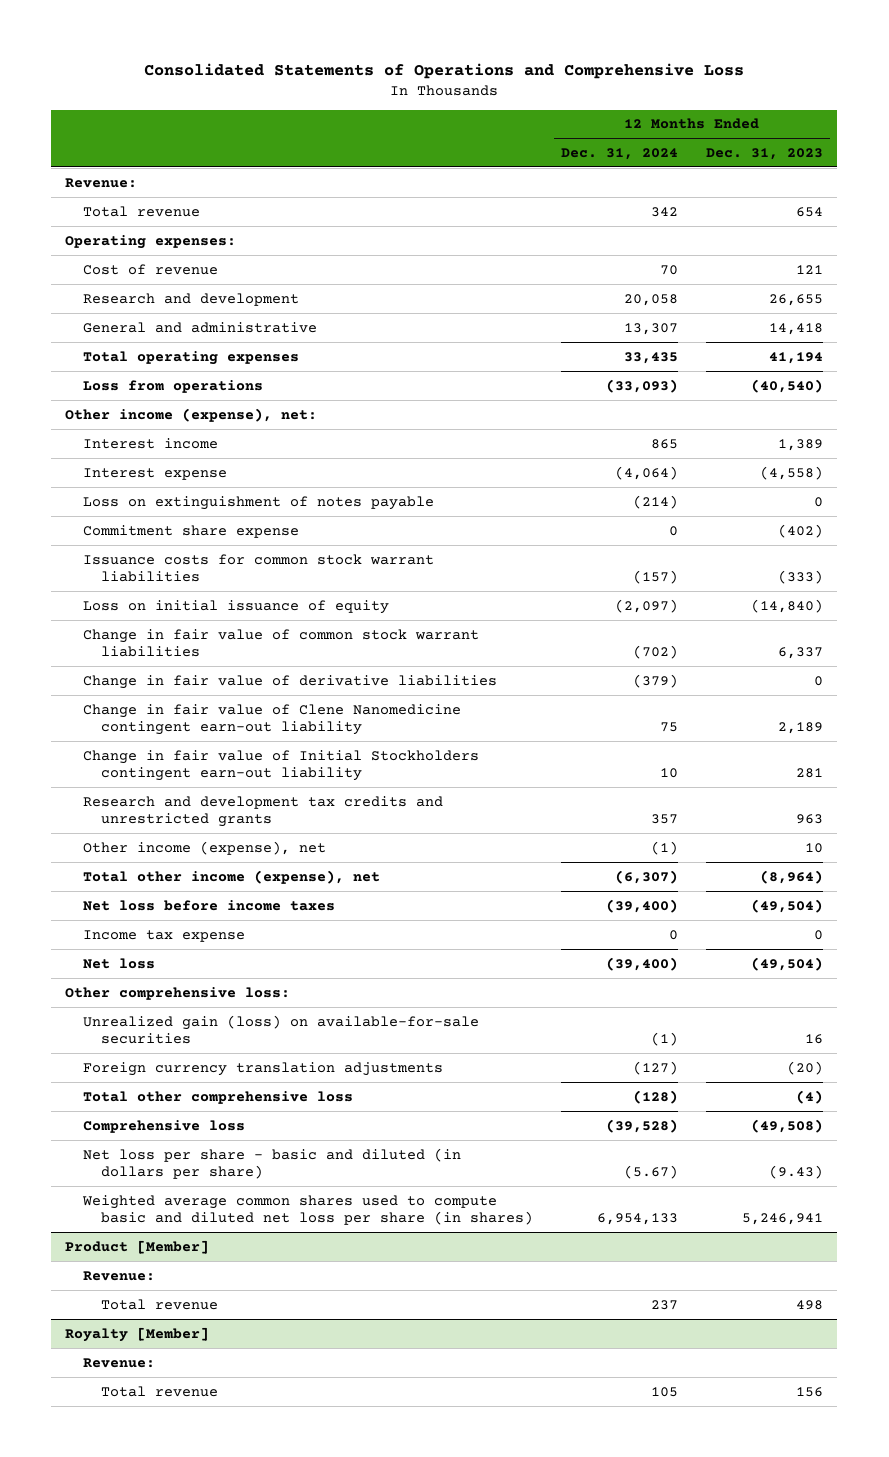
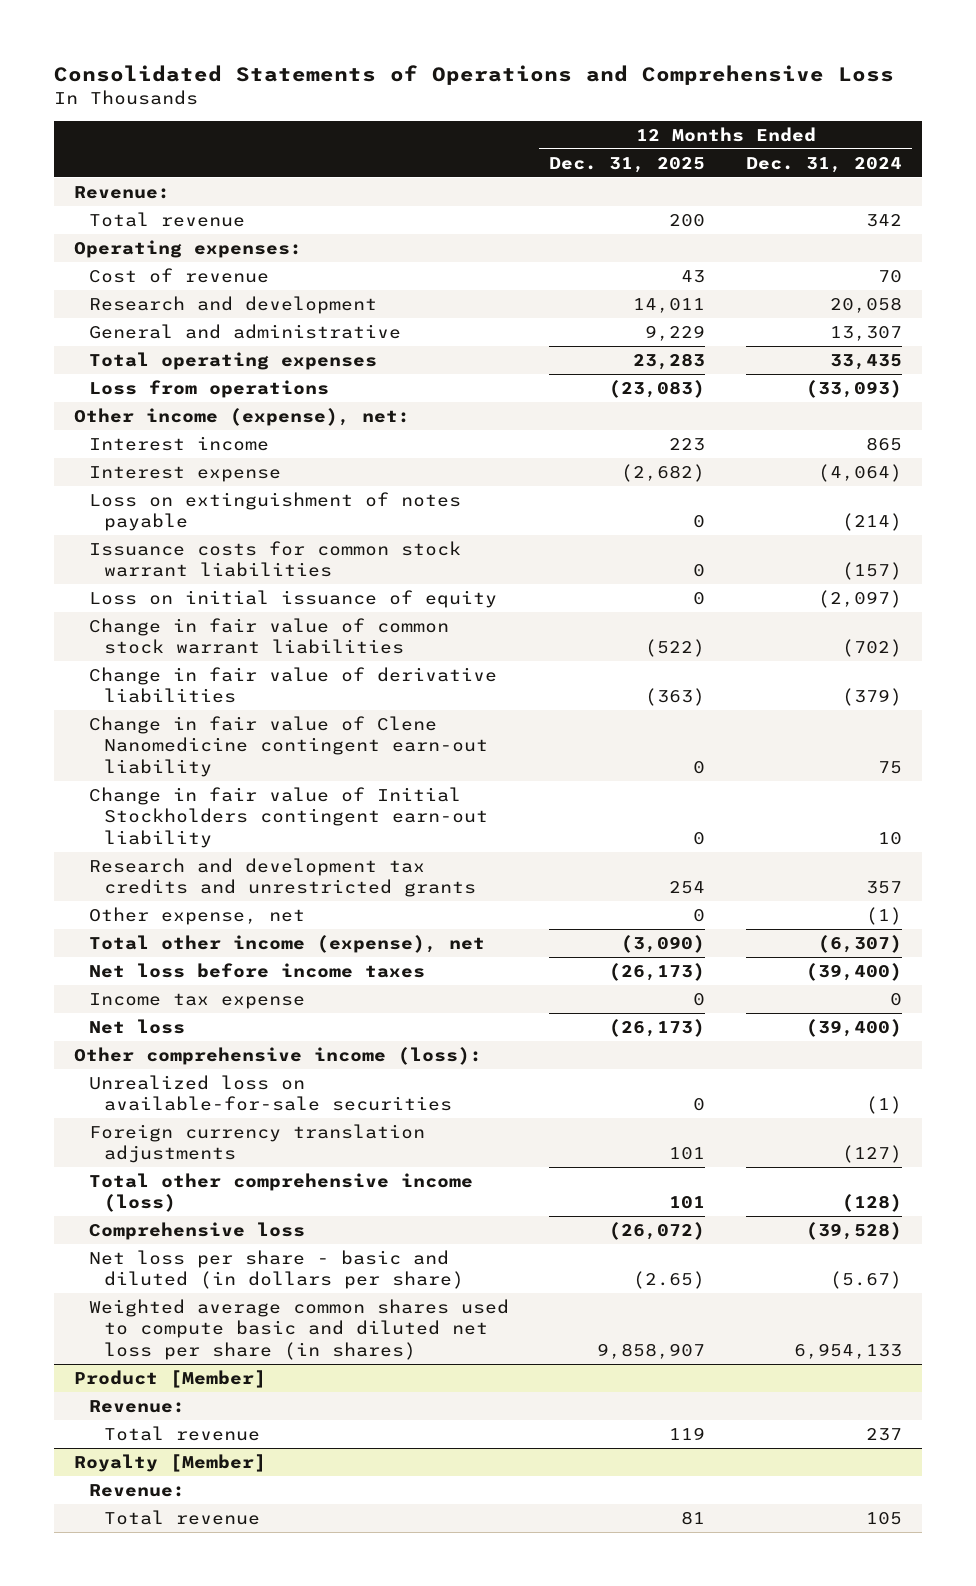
[706,147,824,160] Dec. 31, 2023 -> none
none -> [549,156,706,173] Dec. 31, 2025
[83,524,300,538] Commitment share expense -> none
[83,840,327,855] Other income (expense), net -> [89,906,306,925] Other expense, net
[65,986,291,1000] Other comprehensive loss: -> [74,1046,483,1065] Other comprehensive income (loss):
[83,1014,480,1044] Unrealized gain (loss) on available-for-sale securities -> [89,1074,453,1112] Unrealized loss on available-for-sale securities
[83,1090,354,1104] Total other comprehensive loss -> [89,1172,474,1213] Total other comprehensive income (loss)

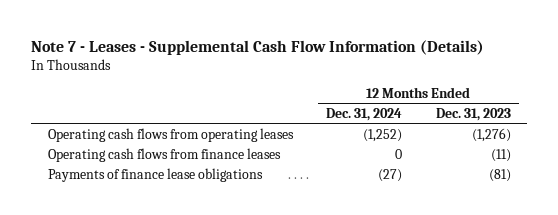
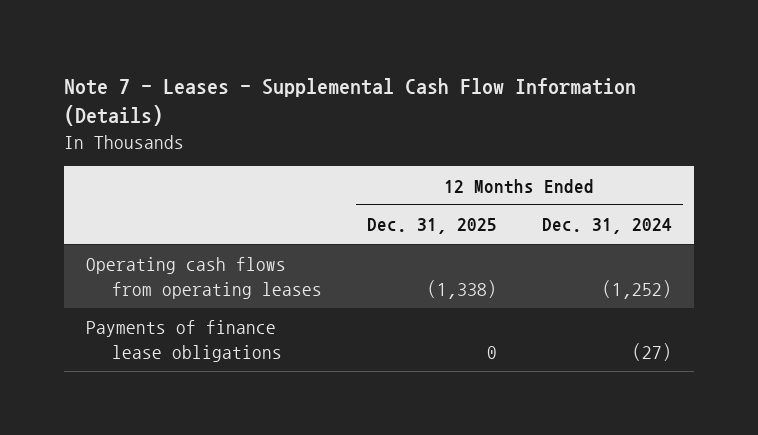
[435,107,511,121] Dec. 31, 2023 -> none
none -> [366,218,497,235] Dec. 31, 2025
[47,147,281,162] Operating cash flows from finance leases -> none

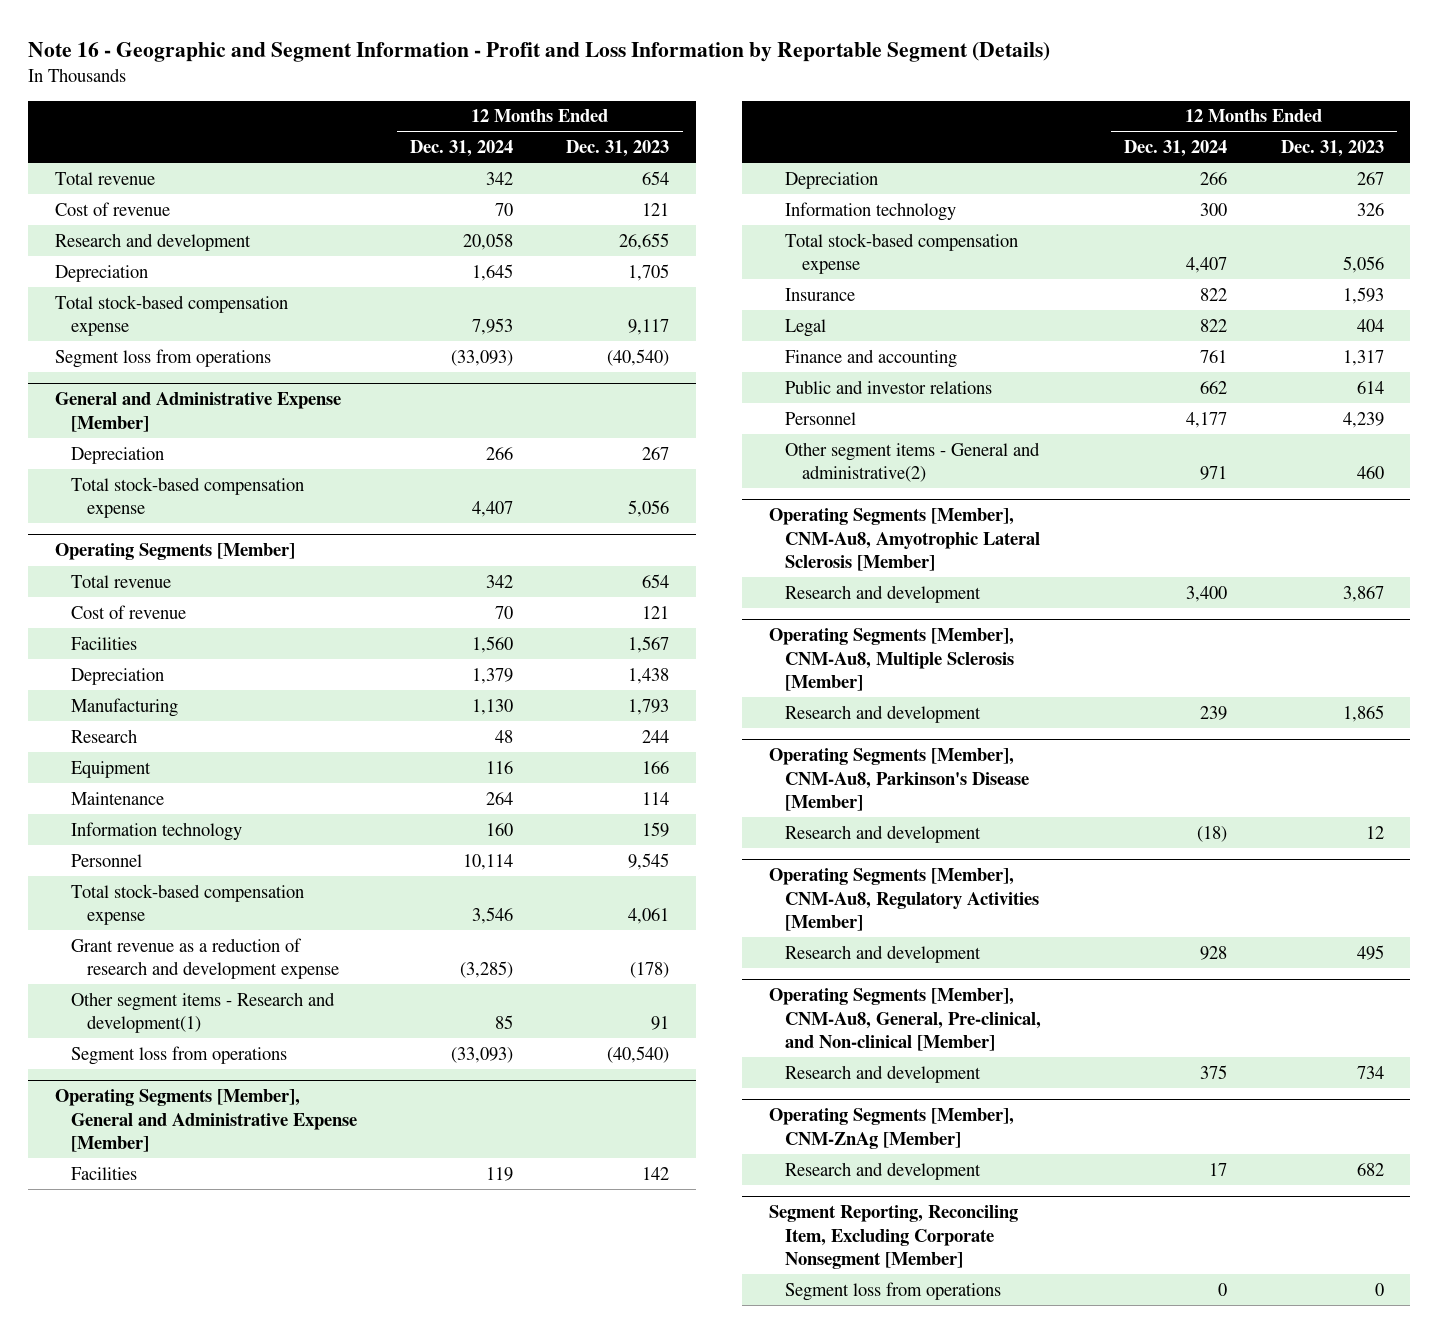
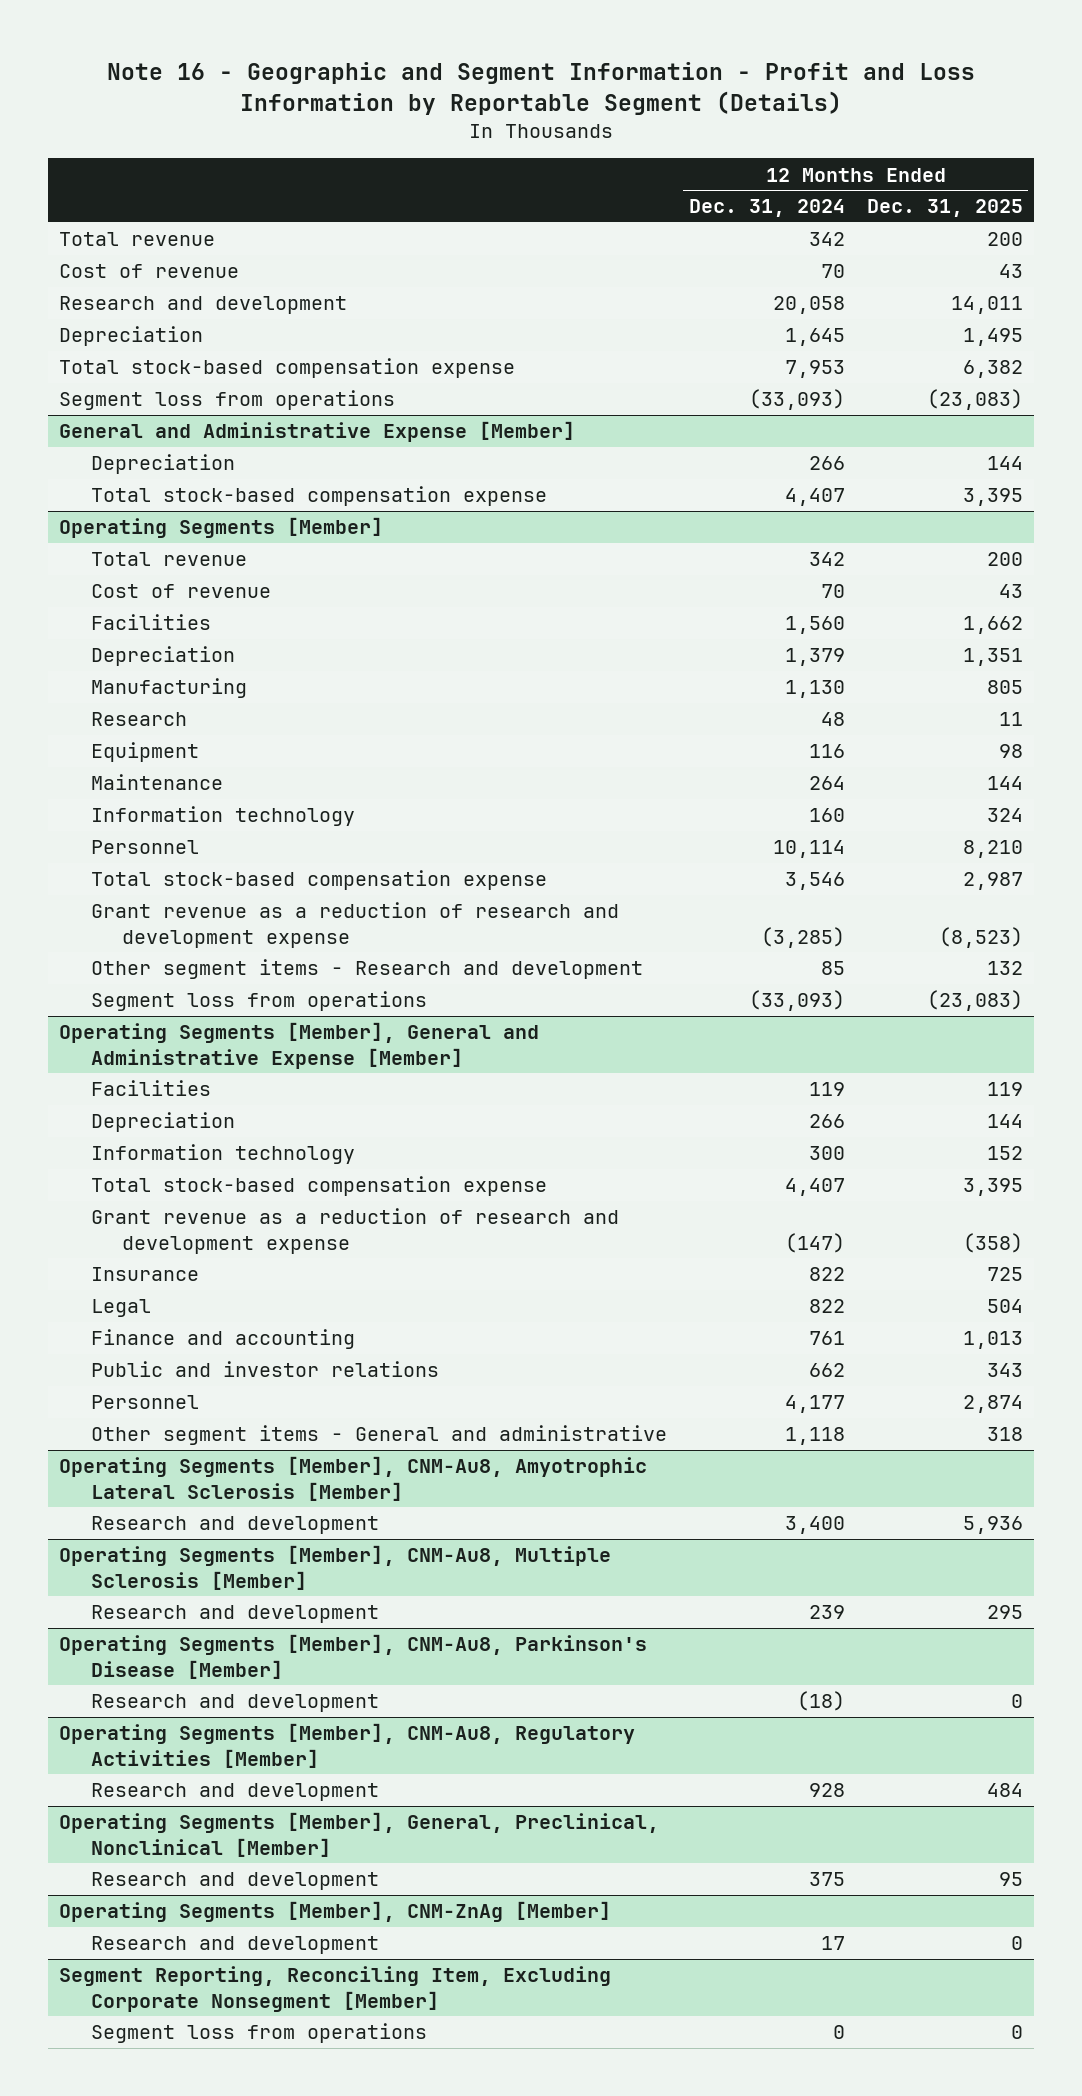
[566,140,670,158] Dec. 31, 2023 -> none
none -> [866,199,1023,218] Dec. 31, 2025
[70,991,335,1033] Other segment items - Research and development(1) -> [90,959,643,980] Other segment items - Research and development
none -> [90,1208,619,1254] Grant revenue as a reduction of research and development expense
[785,441,1041,482] Other segment items - General and administrative(2) -> [90,1425,667,1446] Other segment items - General and administrative
[1200,465,1228,480] 971 -> [784,1427,845,1446] 1,118
[768,988,1042,1051] Operating Segments [Member], CNM-Au8, General, Pre-clinical, and Non-clinical [Member] -> none
none -> [59,1812,660,1857] Operating Segments [Member], General, Preclinical, Nonclinical [Member]

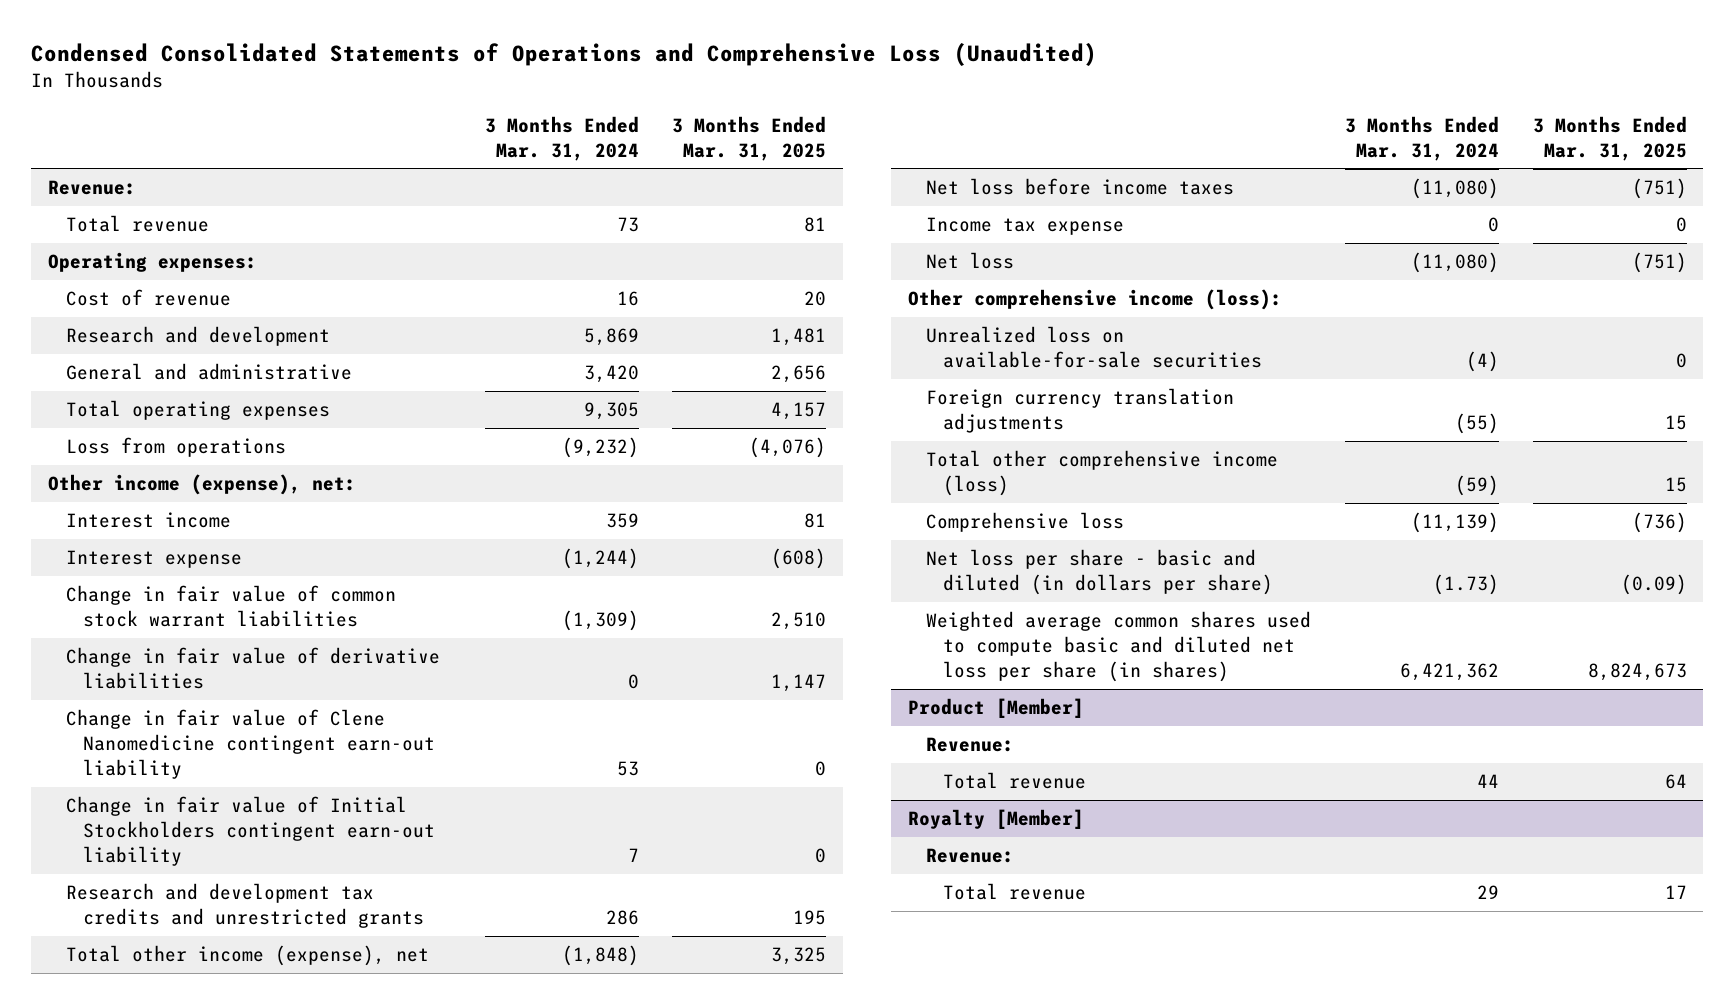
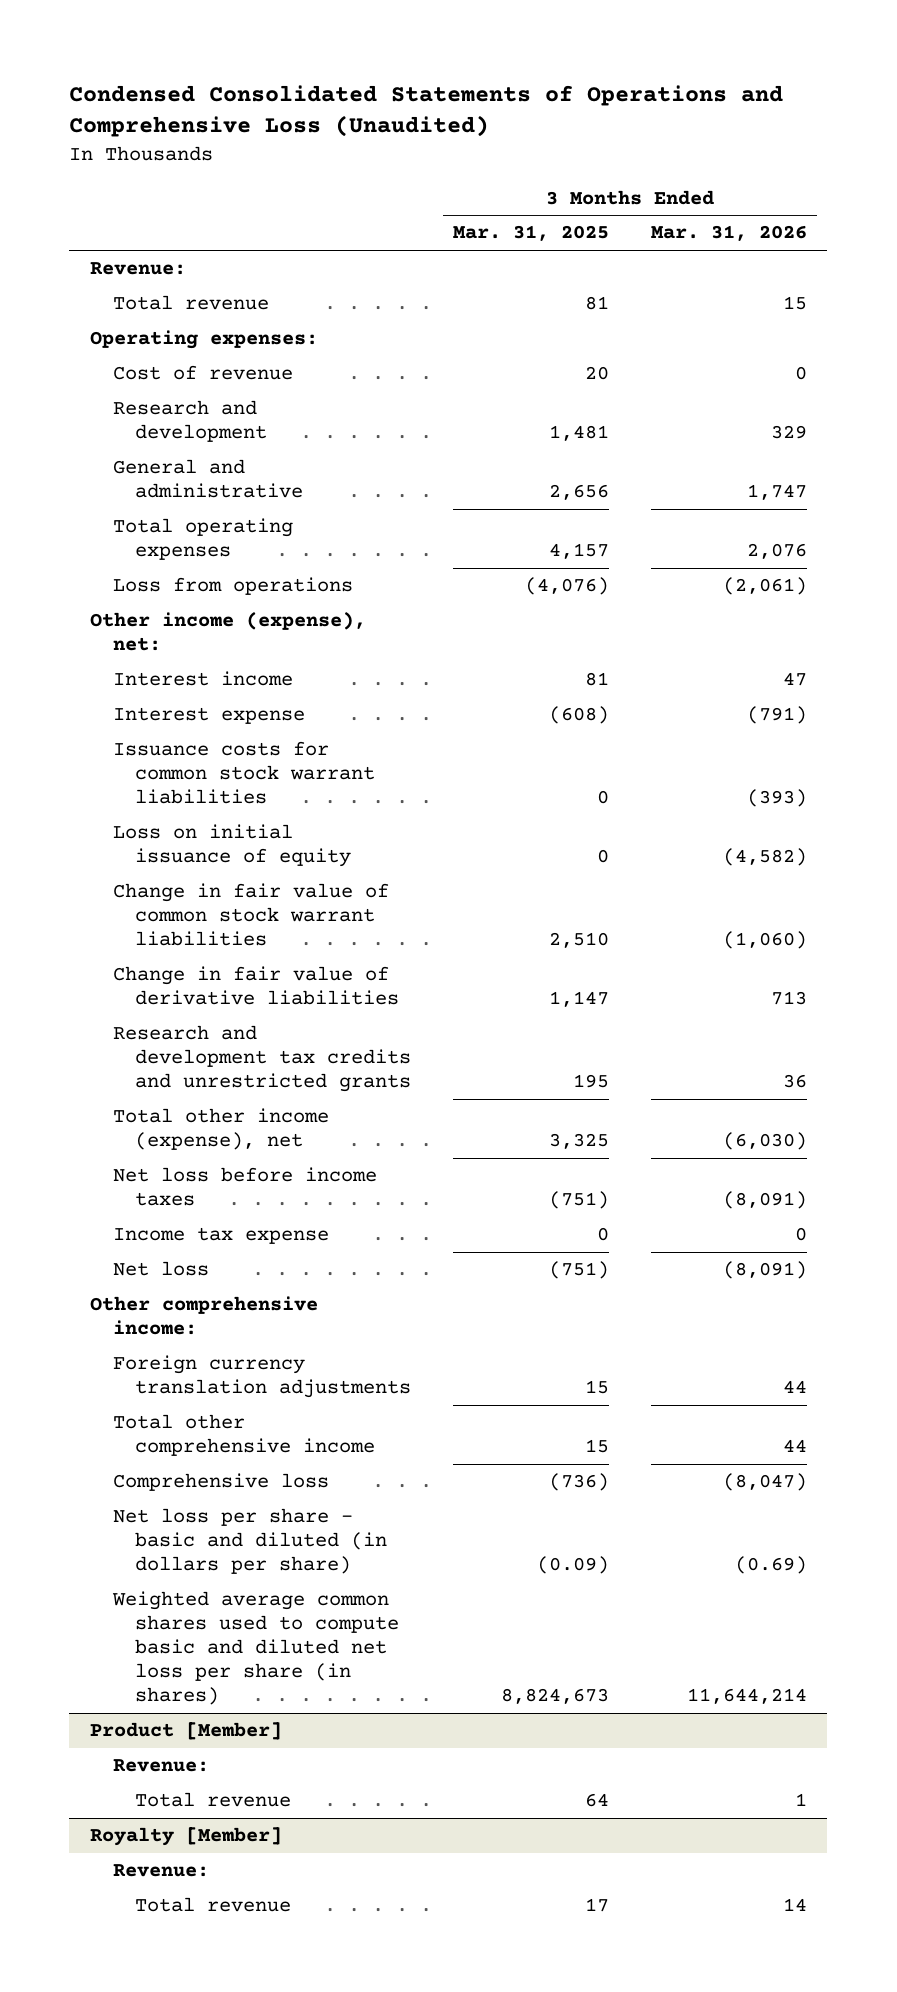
[484,115,639,161] 3 Months Ended Mar. 31, 2024 -> none
none -> [650,225,807,242] Mar. 31, 2026
none -> [112,741,376,805] Issuance costs for common stock warrant liabilities
none -> [112,824,352,868] Loss on initial issuance of equity
[65,709,436,780] Change in fair value of Clene Nanomedicine contingent earn-out liability -> none
[65,796,436,867] Change in fair value of Initial Stockholders contingent earn-out liability -> none
[925,326,1263,369] Unrealized loss on available-for-sale securities -> none
[908,289,1283,311] Other comprehensive income (loss): -> [89,1296,318,1336] Other comprehensive income:
[925,450,1278,497] Total other comprehensive income (loss) -> [112,1414,376,1457] Total other comprehensive income

